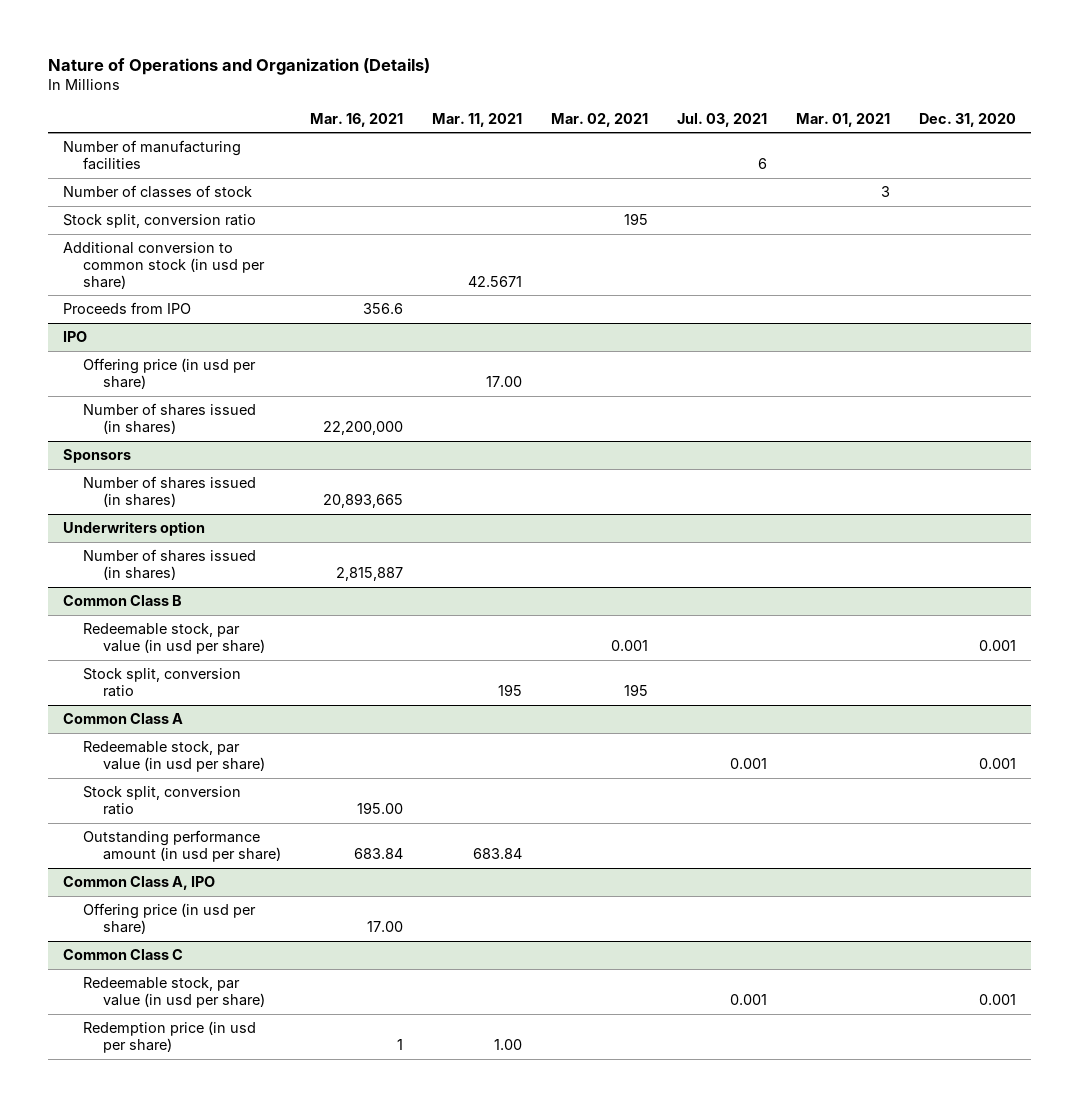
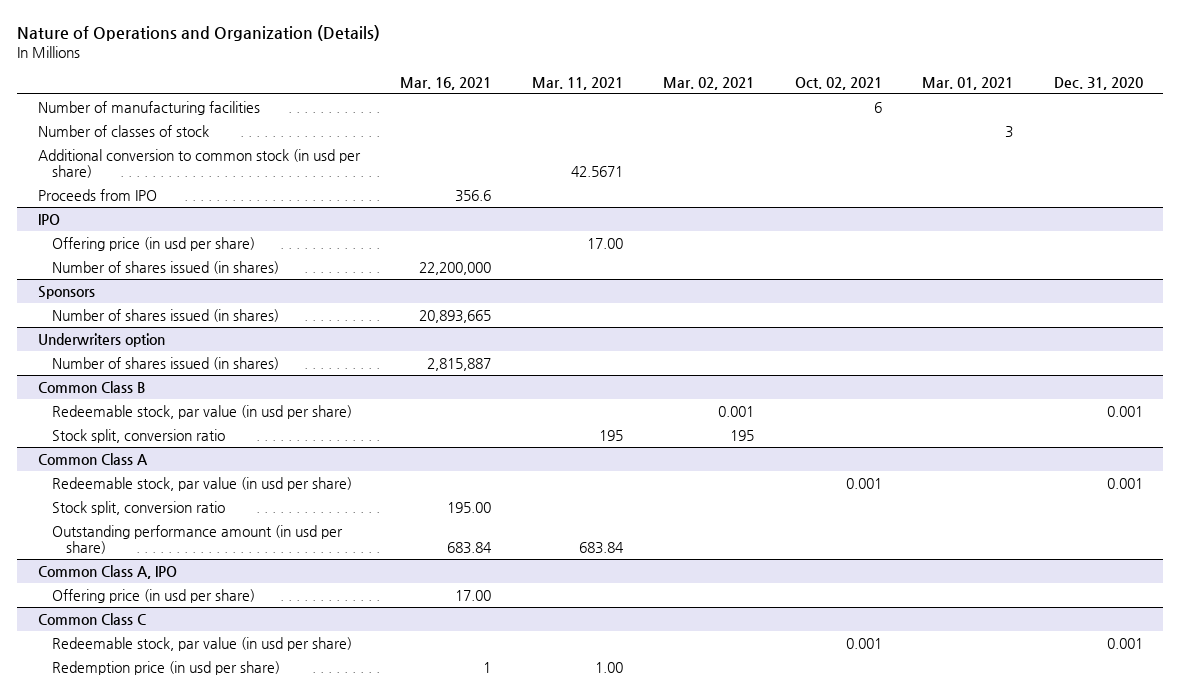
[677,112,768,127] Jul. 03, 2021 -> none
none -> [794,76,882,90] Oct. 02, 2021
[62,214,256,229] Stock split, conversion ratio -> none

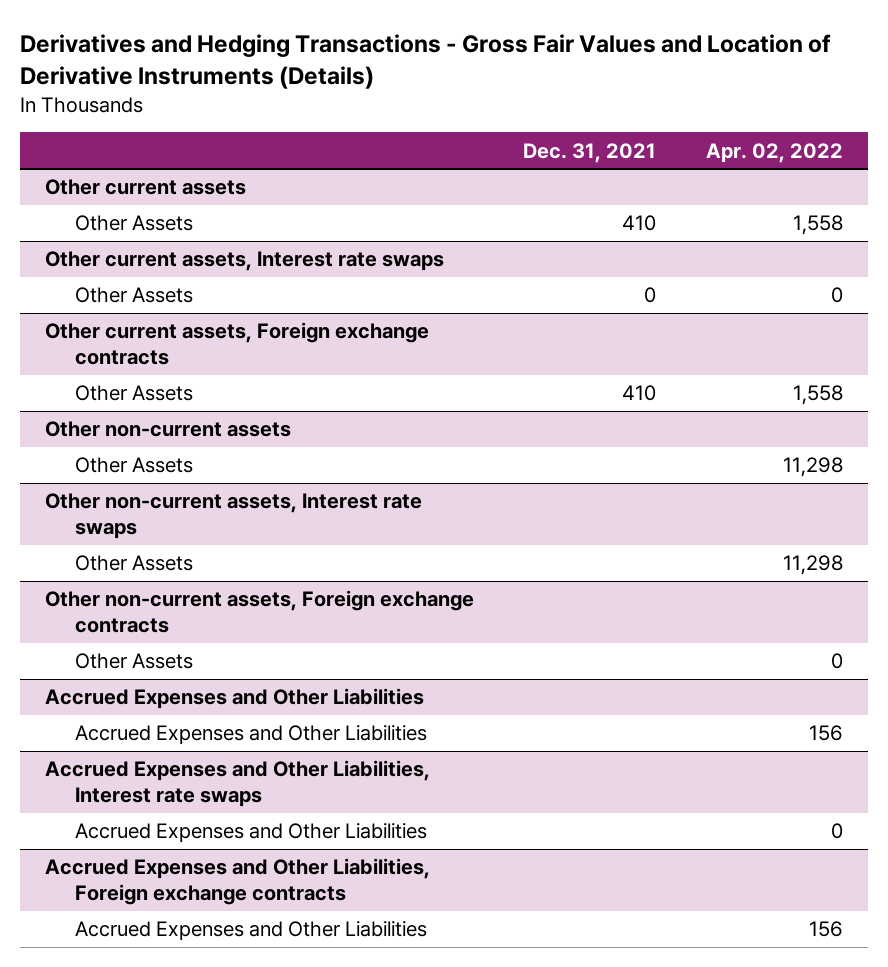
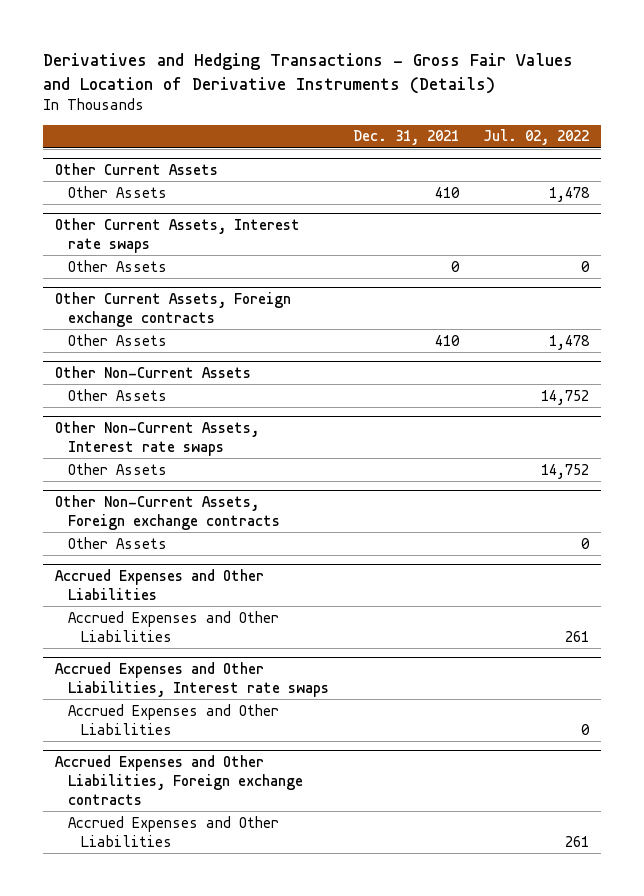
[705,142,843,163] Apr. 02, 2022 -> none
none -> [483,129,590,146] Jul. 02, 2022
[44,179,246,196] Other current assets -> [55,163,219,176] Other Current Assets
[44,251,444,272] Other current assets, Interest rate swaps -> [55,218,301,254] Other Current Assets, Interest rate swaps
[44,322,429,365] Other current assets, Foreign exchange contracts -> [55,292,292,328] Other Current Assets, Foreign exchange contracts
[44,421,291,438] Other non-current assets -> [55,366,252,379] Other Non-Current Assets
[44,493,422,539] Other non-current assets, Interest rate swaps -> [55,421,260,457] Other Non-Current Assets, Interest rate swaps
[44,590,474,633] Other non-current assets, Foreign exchange contracts -> [55,495,281,531] Other Non-Current Assets, Foreign exchange contracts

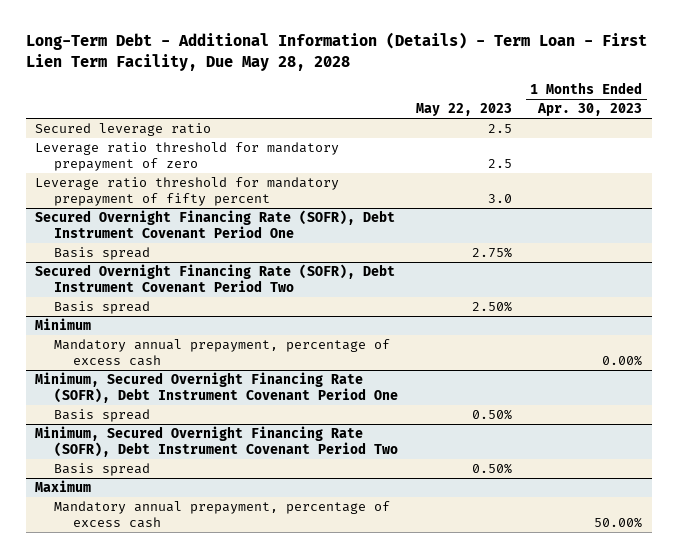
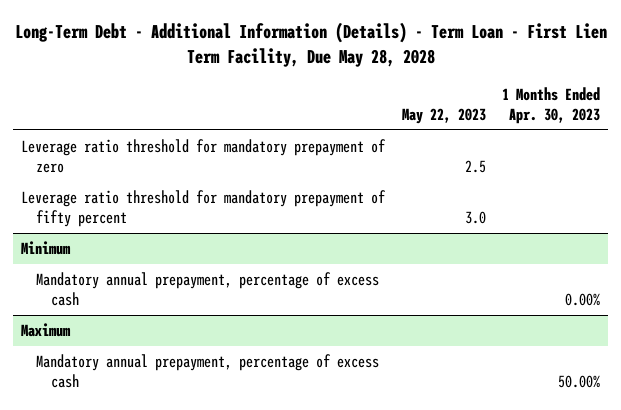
[35,123,212,137] Secured leverage ratio -> none
[35,210,396,239] Secured Overnight Financing Rate (SOFR), Debt Instrument Covenant Period One -> none
[54,247,151,261] Basis spread -> none
[35,264,396,293] Secured Overnight Financing Rate (SOFR), Debt Instrument Covenant Period Two -> none
[54,301,151,315] Basis spread -> none
[35,372,399,404] Minimum, Secured Overnight Financing Rate (SOFR), Debt Instrument Covenant Period One -> none
[54,409,151,423] Basis spread -> none
[35,426,399,458] Minimum, Secured Overnight Financing Rate (SOFR), Debt Instrument Covenant Period Two -> none
[54,463,151,477] Basis spread -> none

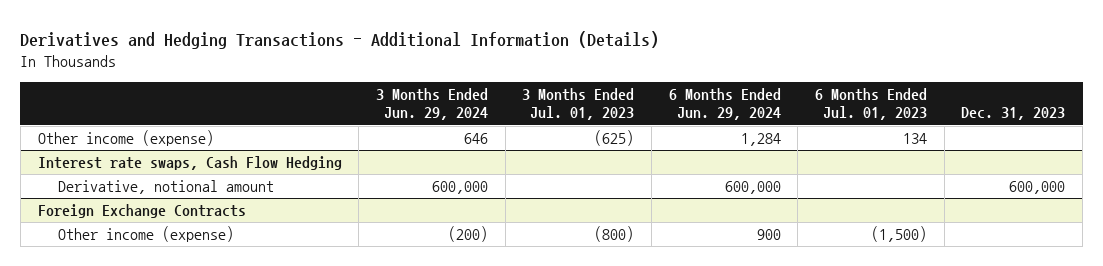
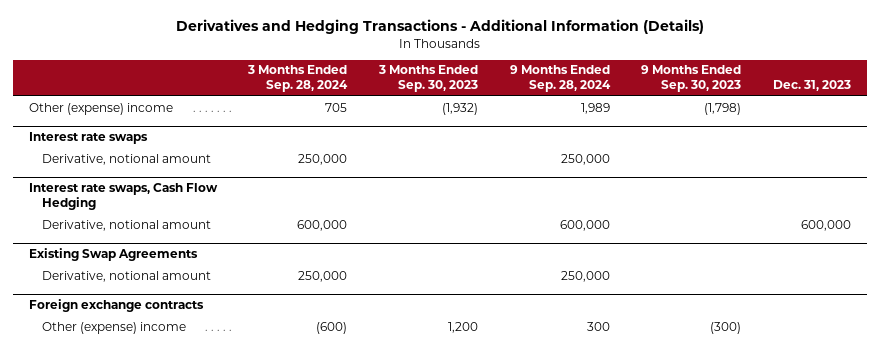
[375,88,488,121] 3 Months Ended Jun. 29, 2024 -> none
[522,88,635,121] 3 Months Ended Jul. 01, 2023 -> none
[668,88,781,121] 6 Months Ended Jun. 29, 2024 -> none
[815,88,928,121] 6 Months Ended Jul. 01, 2023 -> none
none -> [247,65,349,93] 3 Months Ended Sep. 28, 2024
none -> [378,65,479,93] 3 Months Ended Sep. 30, 2023
none -> [509,65,611,93] 9 Months Ended Sep. 28, 2024
none -> [641,65,742,93] 9 Months Ended Sep. 30, 2023
[37,130,214,147] Other income (expense) -> [28,102,173,115] Other (expense) income
none -> [28,132,148,145] Interest rate swaps
none -> [42,153,212,165] Derivative, notional amount
none -> [28,248,198,262] Existing Swap Agreements
none -> [42,270,212,282] Derivative, notional amount
[37,204,246,219] Foreign Exchange Contracts -> [28,299,204,313] Foreign exchange contracts
[58,226,235,243] Other income (expense) -> [42,321,187,334] Other (expense) income

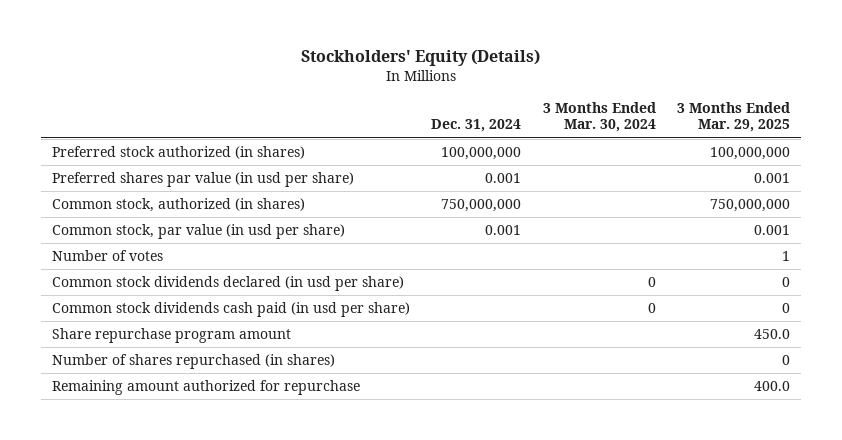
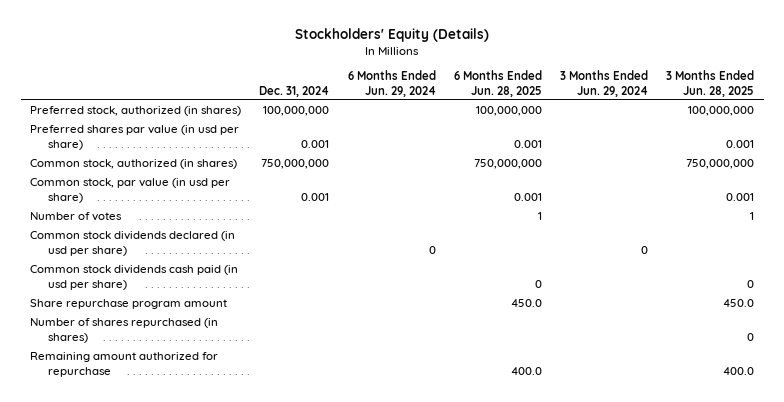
[542,101,656,133] 3 Months Ended Mar. 30, 2024 -> none
[677,101,791,133] 3 Months Ended Mar. 29, 2025 -> none
none -> [347,69,436,97] 6 Months Ended Jun. 29, 2024
none -> [453,69,542,97] 6 Months Ended Jun. 28, 2025
none -> [560,69,649,97] 3 Months Ended Jun. 29, 2024
none -> [666,69,755,97] 3 Months Ended Jun. 28, 2025
[51,146,305,160] Preferred stock authorized (in shares) -> [29,106,241,117] Preferred stock, authorized (in shares)

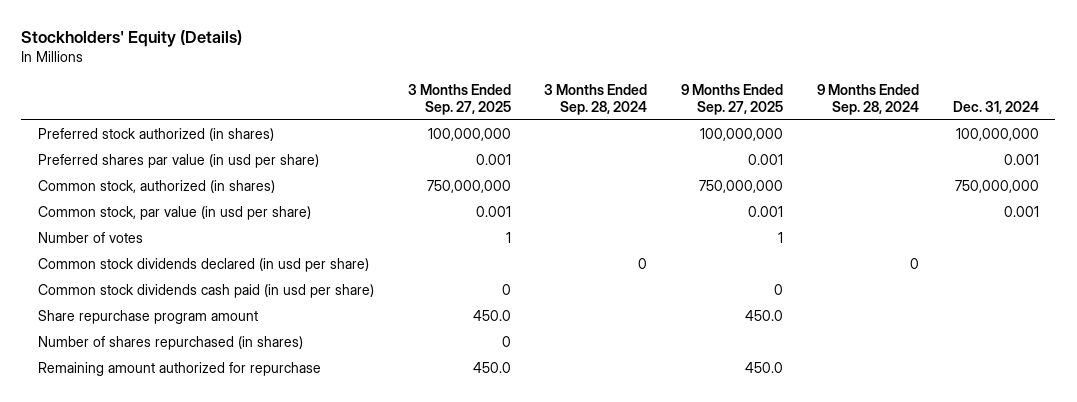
[347,69,436,97] 6 Months Ended Jun. 29, 2024 -> none
[453,69,542,97] 6 Months Ended Jun. 28, 2025 -> none
[560,69,649,97] 3 Months Ended Jun. 29, 2024 -> none
[666,69,755,97] 3 Months Ended Jun. 28, 2025 -> none
none -> [407,83,511,115] 3 Months Ended Sep. 27, 2025
none -> [544,83,648,115] 3 Months Ended Sep. 28, 2024
none -> [681,83,784,115] 9 Months Ended Sep. 27, 2025
none -> [816,83,919,115] 9 Months Ended Sep. 28, 2024
[29,106,241,117] Preferred stock, authorized (in shares) -> [38,128,275,142] Preferred stock authorized (in shares)

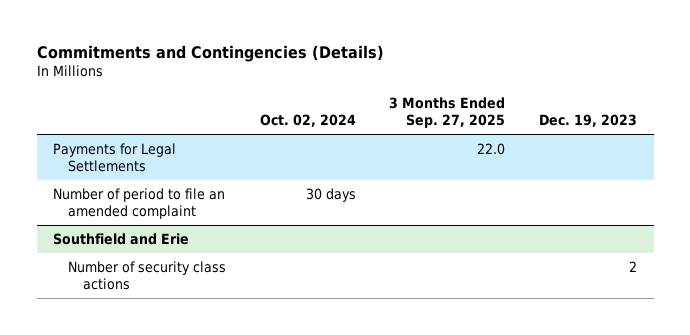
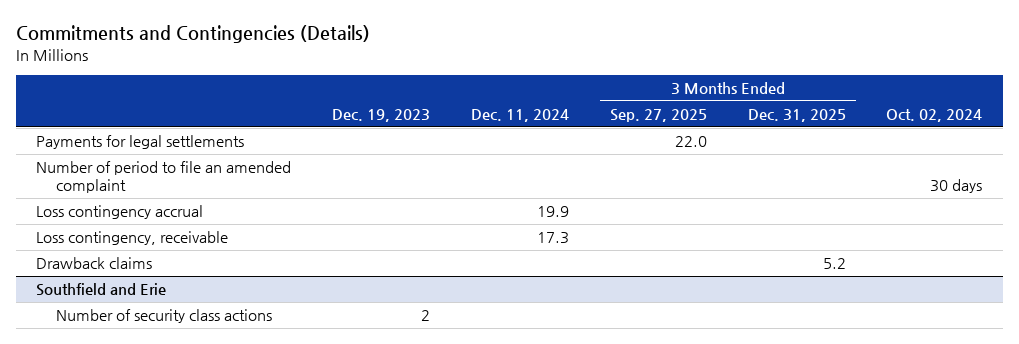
none -> [470,109,569,123] Dec. 11, 2024
none -> [747,109,846,123] Dec. 31, 2025
[53,142,177,173] Payments for Legal Settlements -> [36,135,245,150] Payments for legal settlements
none -> [36,205,204,220] Loss contingency accrual
none -> [36,231,229,246] Loss contingency, receivable
none -> [36,257,153,270] Drawback claims

